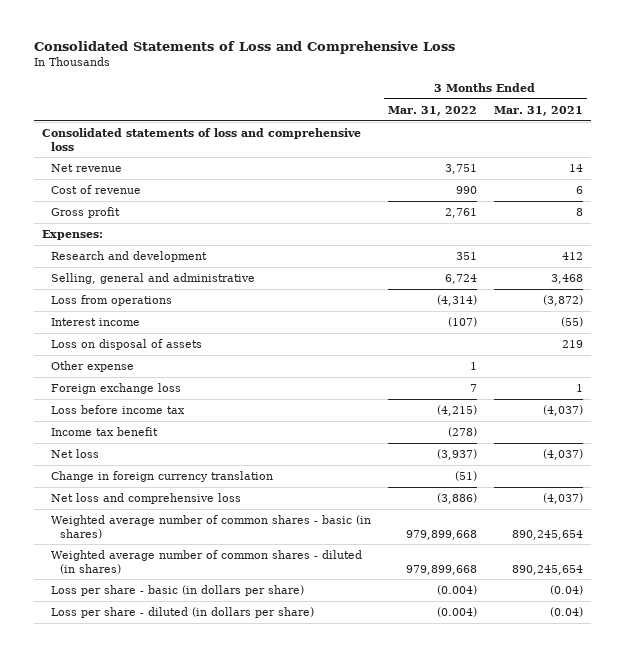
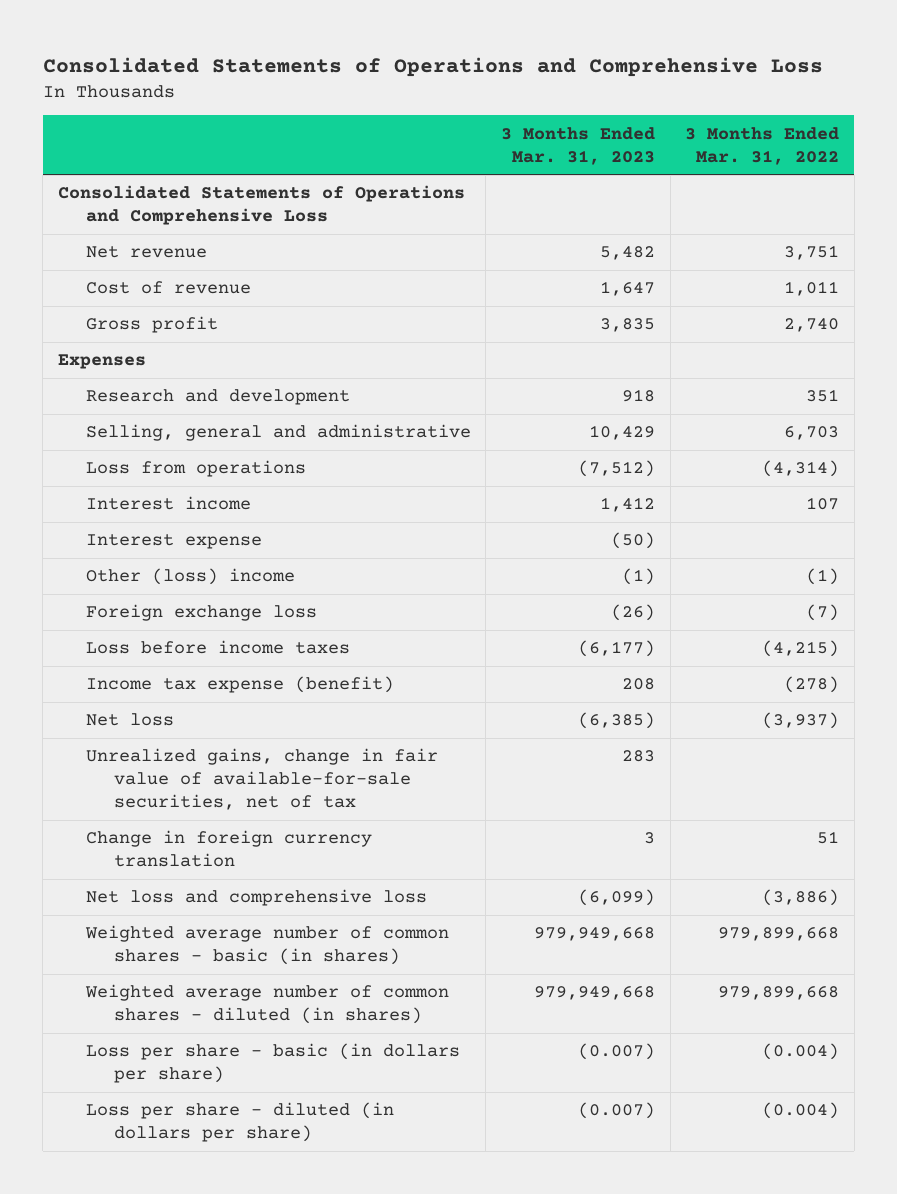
[33,40,455,54] Consolidated Statements of Loss and Comprehensive Loss -> [42,56,823,77] Consolidated Statements of Operations and Comprehensive Loss
[493,105,583,116] Mar. 31, 2021 -> none
none -> [500,126,655,165] 3 Months Ended Mar. 31, 2023
[42,127,362,151] Consolidated statements of loss and comprehensive loss -> [57,185,465,226] Consolidated Statements of Operations and Comprehensive Loss
[455,185,477,194] 990 -> [784,281,840,297] 1,011
[444,207,477,218] 2,761 -> [784,318,840,333] 2,740
[42,229,104,240] Expenses: -> [57,354,146,370] Expenses
[444,273,477,284] 6,724 -> [784,426,840,441] 6,703
[50,338,202,350] Loss on disposal of assets -> none
[50,360,134,372] Other expense -> none
[447,316,477,327] (107) -> [806,497,840,511] 107
none -> [85,534,262,550] Interest expense
none -> [85,568,295,586] Other (loss) income
[469,383,477,392] 7 -> [806,604,840,622] (7)
[50,404,185,414] Loss before income tax -> [85,640,350,655] Loss before income taxes
[50,426,158,436] Income tax benefit -> [85,676,394,694] Income tax expense (benefit)
none -> [85,748,438,811] Unrealized gains, change in fair value of available-for-sale securities, net of tax
[454,470,477,481] (51) -> [817,831,840,845] 51

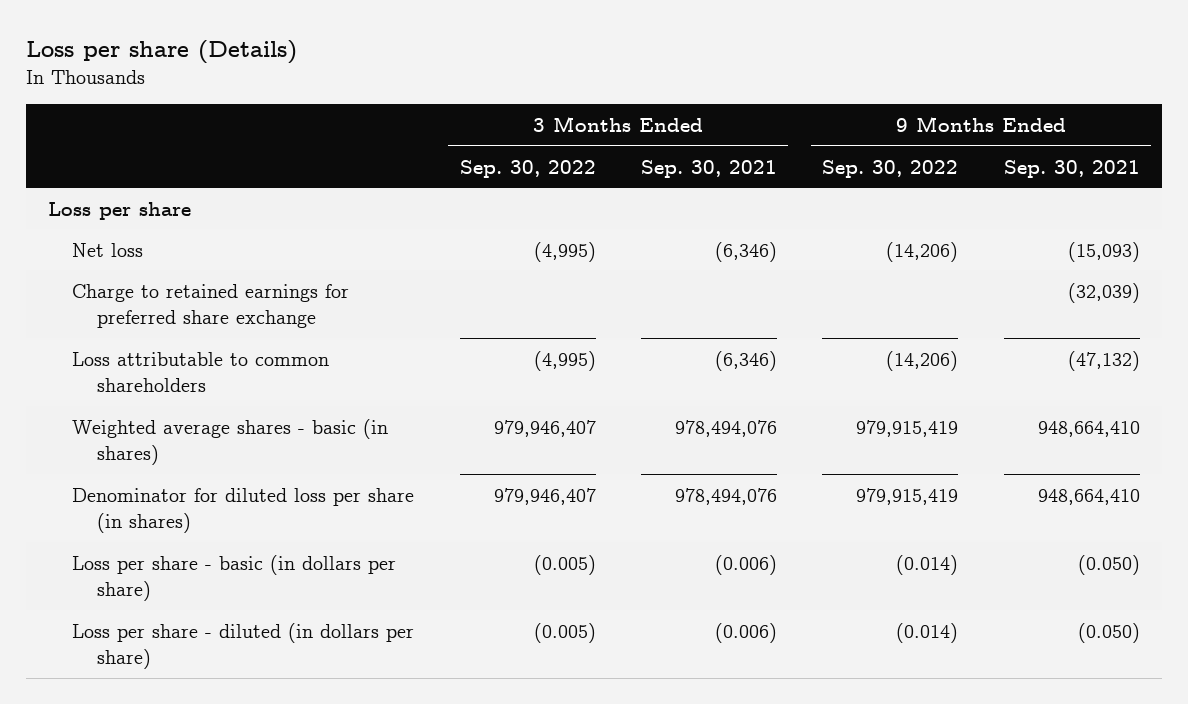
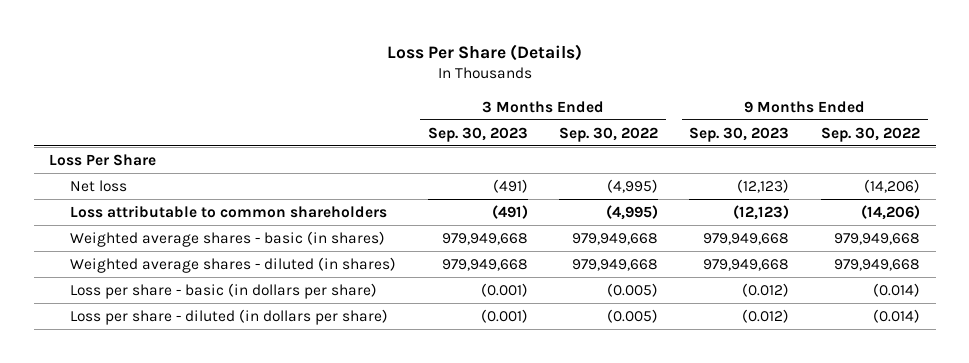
[25,40,297,65] Loss per share (Details) -> [386,43,582,61] Loss Per Share (Details)
[641,159,778,178] Sep. 30, 2021 -> none
[1003,159,1140,178] Sep. 30, 2021 -> none
none -> [427,126,528,142] Sep. 30, 2023
none -> [689,126,790,142] Sep. 30, 2023
[48,201,192,220] Loss per share -> [49,153,157,166] Loss Per Share
[72,283,350,328] Charge to retained earnings for preferred share exchange -> none
[493,419,596,437] 979,946,407 -> [571,232,658,245] 979,949,668
[856,419,959,437] 979,915,419 -> [833,232,920,245] 979,949,668
[72,487,415,533] Denominator for diluted loss per share (in shares) -> [70,256,397,273] Weighted average shares - diluted (in shares)
[493,487,596,505] 979,946,407 -> [571,258,658,271] 979,949,668
[856,487,959,505] 979,915,419 -> [833,258,920,271] 979,949,668

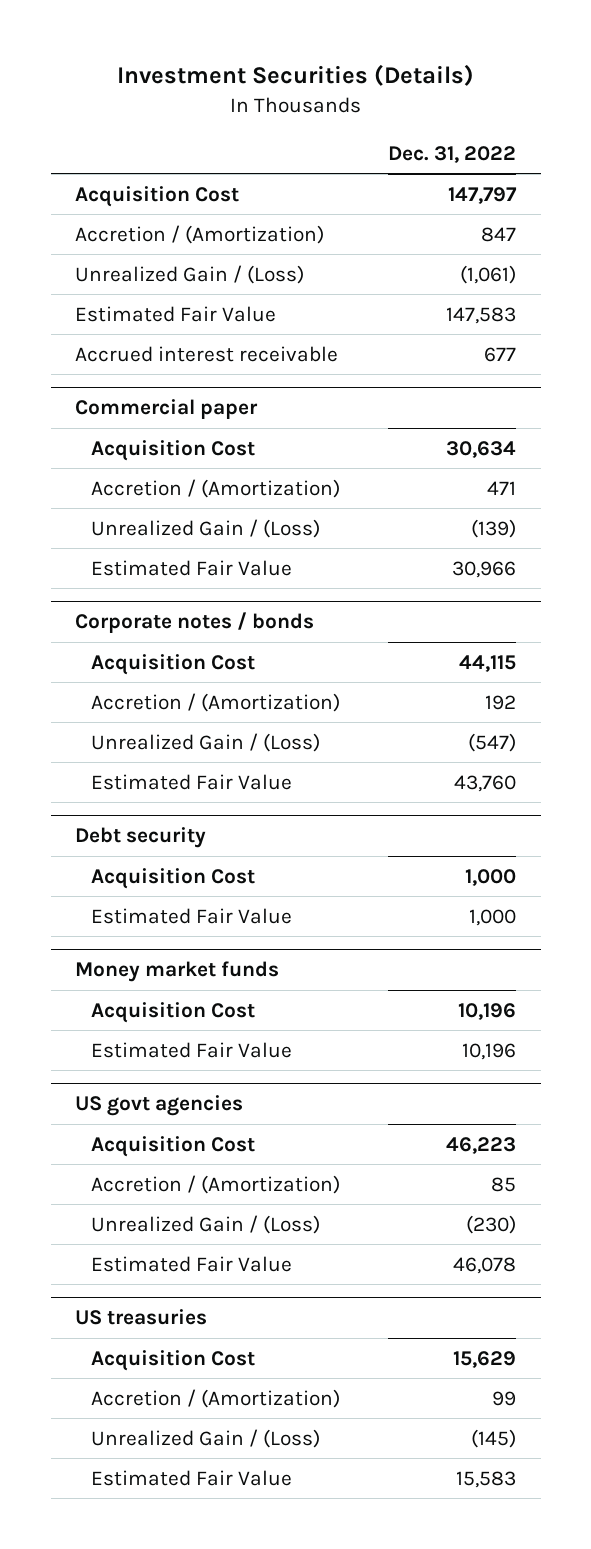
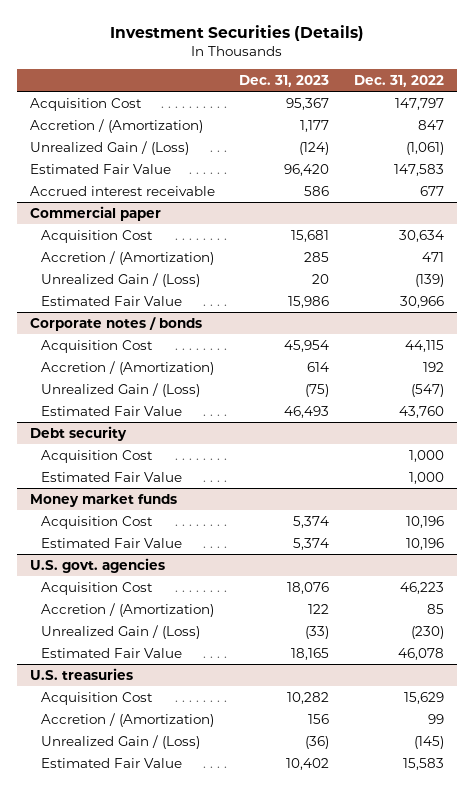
none -> [239,74,330,87] Dec. 31, 2023
[74,1095,243,1117] US govt agencies -> [29,557,165,573] U.S. govt. agencies
[74,1309,207,1326] US treasuries -> [29,667,133,680] U.S. treasuries

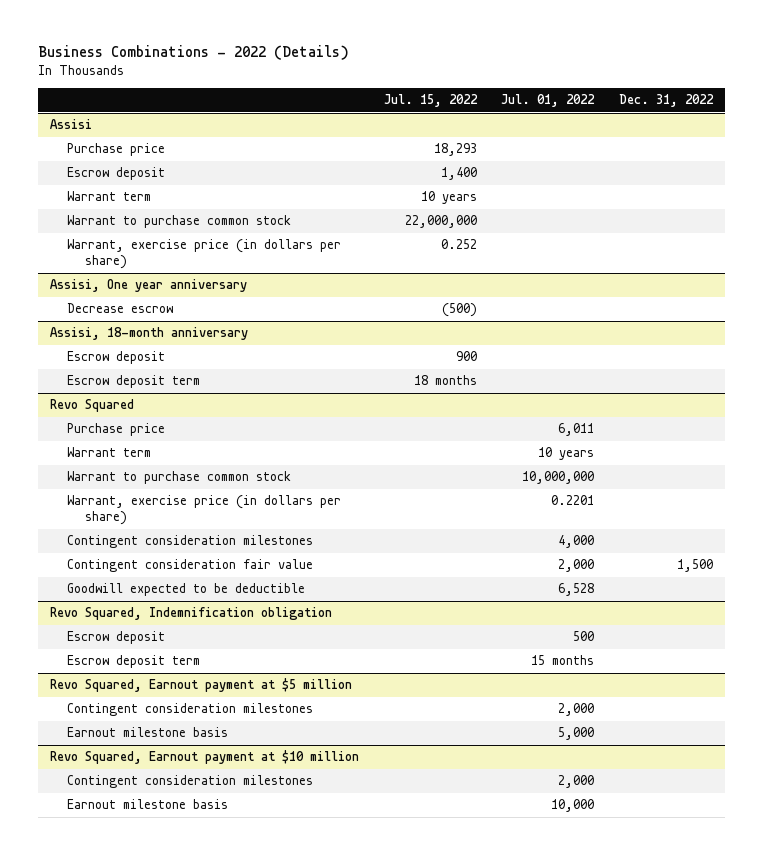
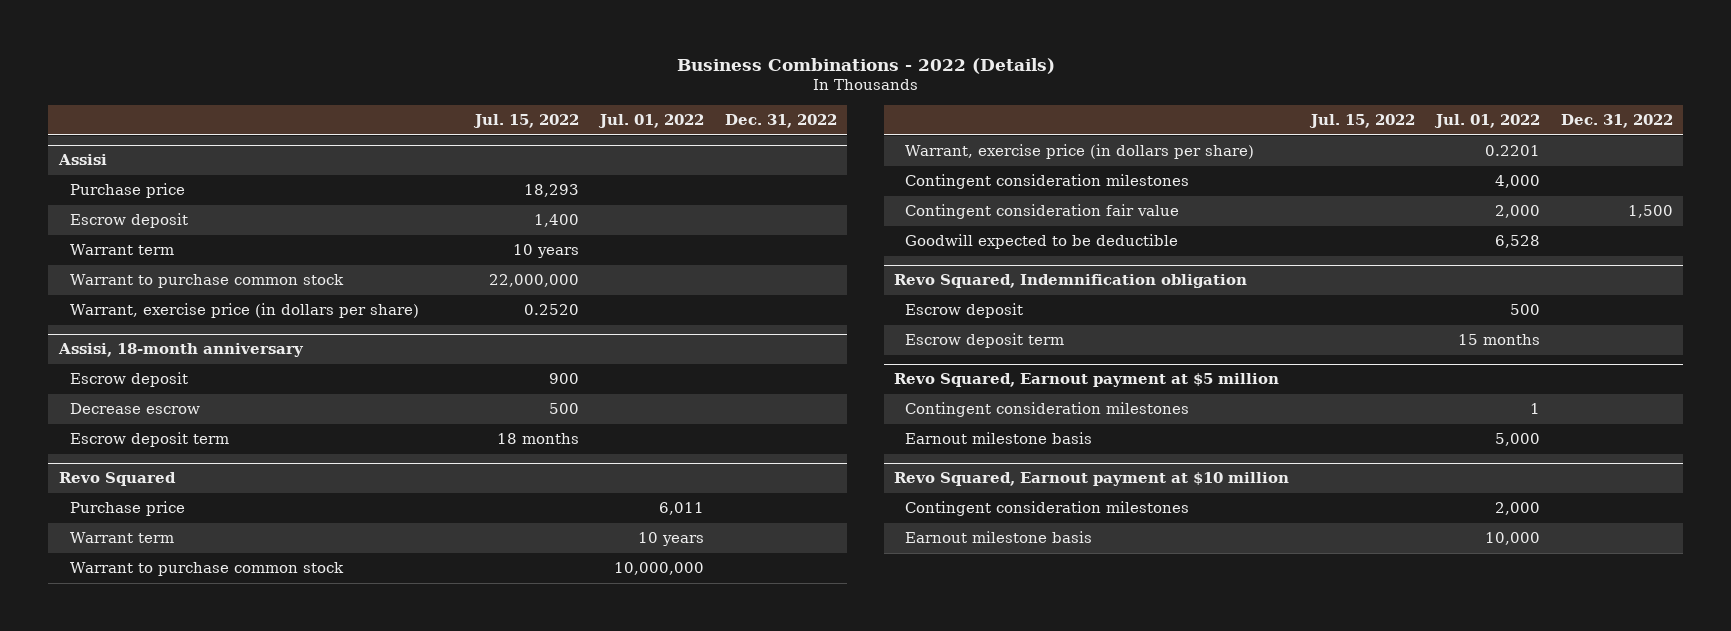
[49,279,247,293] Assisi, One year anniversary -> none
[67,303,174,314] Decrease escrow -> none
[440,239,477,250] 0.252 -> [523,304,579,316] 0.2520
none -> [69,403,200,415] Decrease escrow
[558,703,595,717] 2,000 -> [1529,403,1540,415] 1

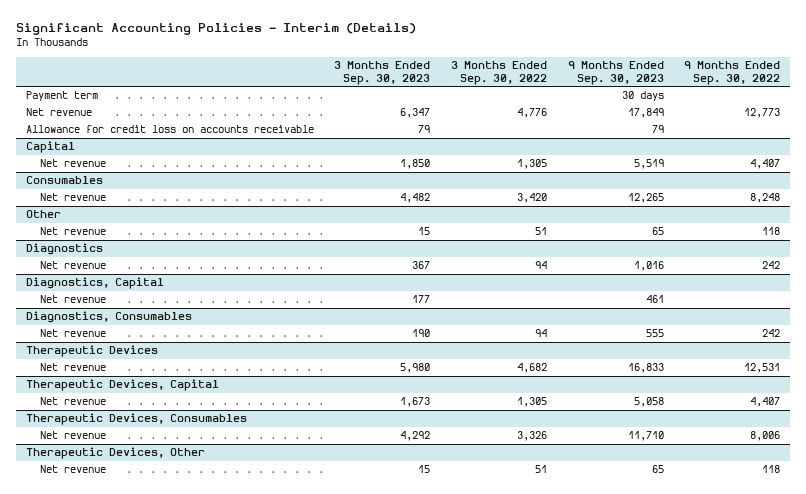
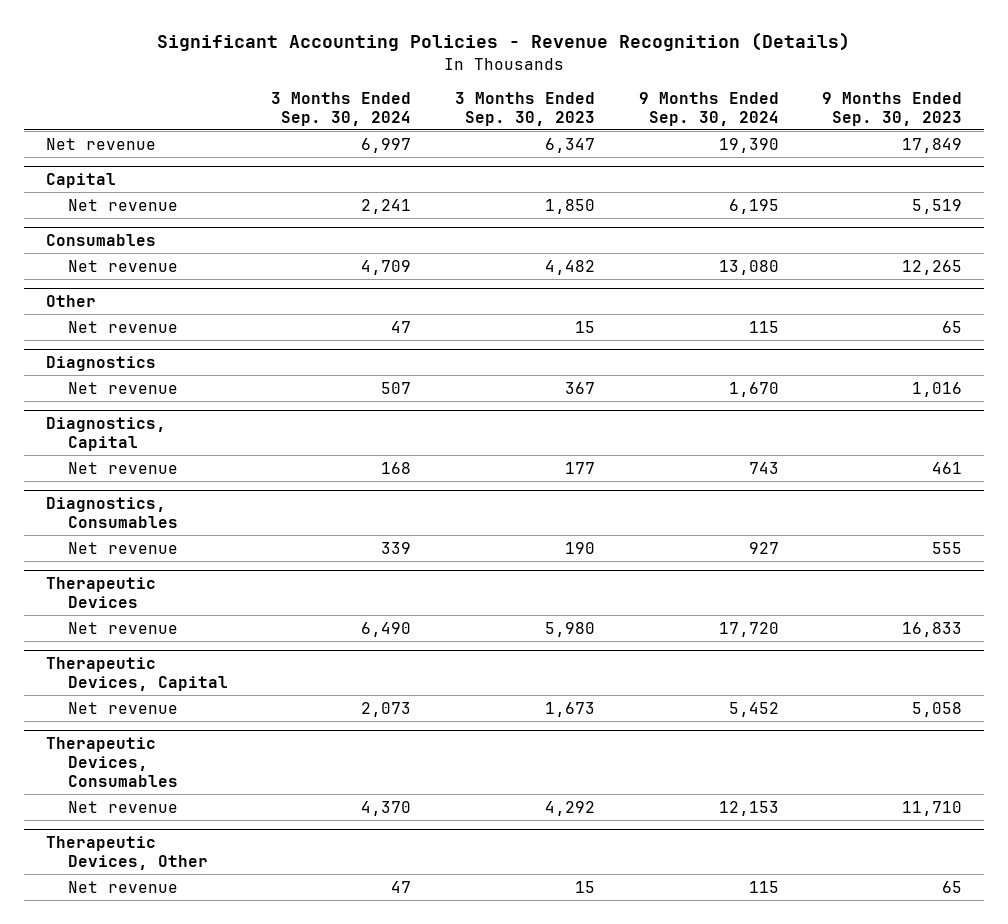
[15,22,416,35] Significant Accounting Policies - Interim (Details) -> [157,32,851,52] Significant Accounting Policies - Revenue Recognition (Details)
[450,61,547,85] 3 Months Ended Sep. 30, 2022 -> none
[684,61,781,85] 9 Months Ended Sep. 30, 2022 -> none
none -> [271,91,412,126] 3 Months Ended Sep. 30, 2024
none -> [638,91,779,126] 9 Months Ended Sep. 30, 2024
[25,91,98,102] Payment term -> none
[25,125,314,134] Allowance for credit loss on accounts receivable -> none

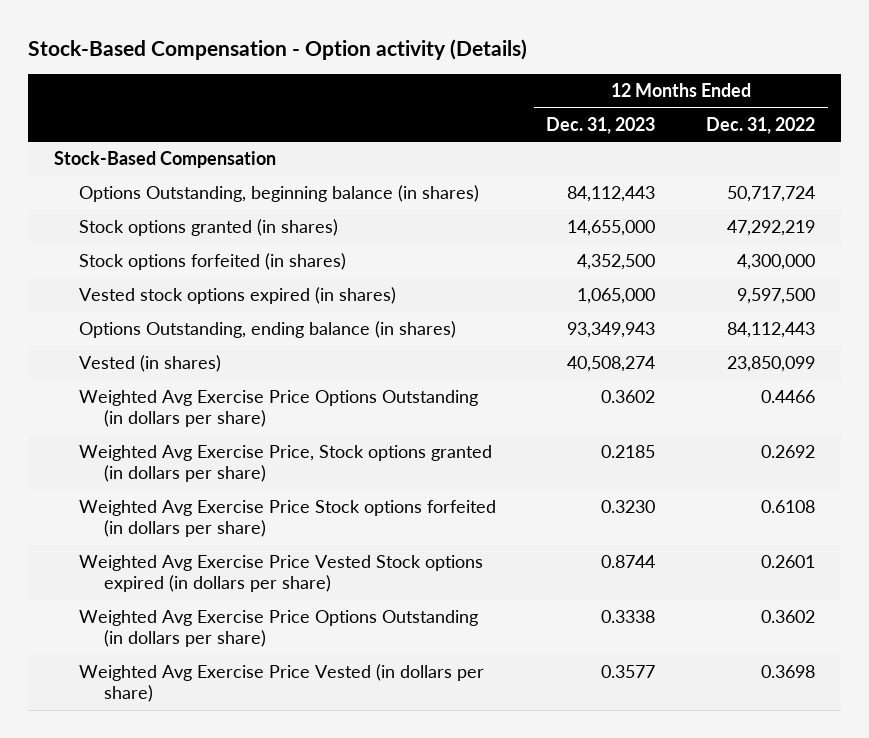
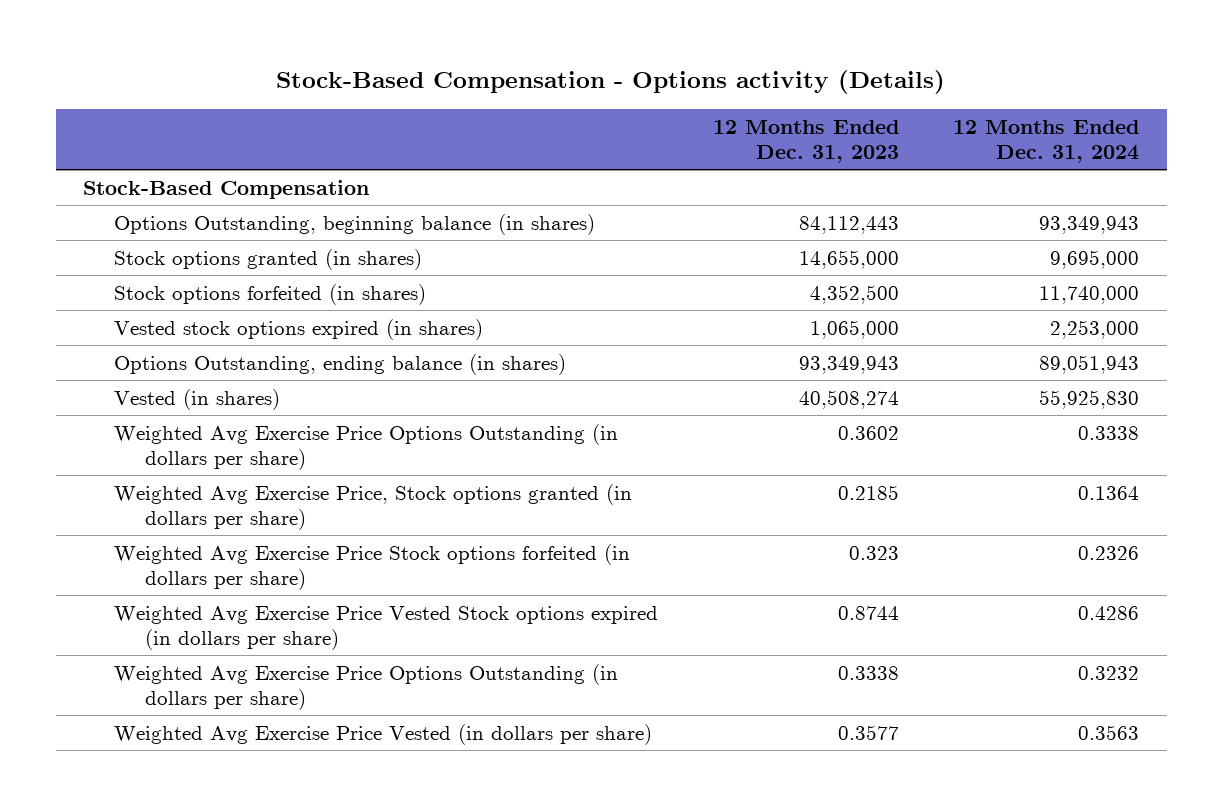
[28,38,528,60] Stock-Based Compensation - Option activity (Details) -> [276,70,946,95] Stock-Based Compensation - Options activity (Details)
[706,116,816,134] Dec. 31, 2022 -> none
none -> [953,119,1140,163] 12 Months Ended Dec. 31, 2024
[601,500,656,514] 0.3230 -> [848,545,899,560] 0.323

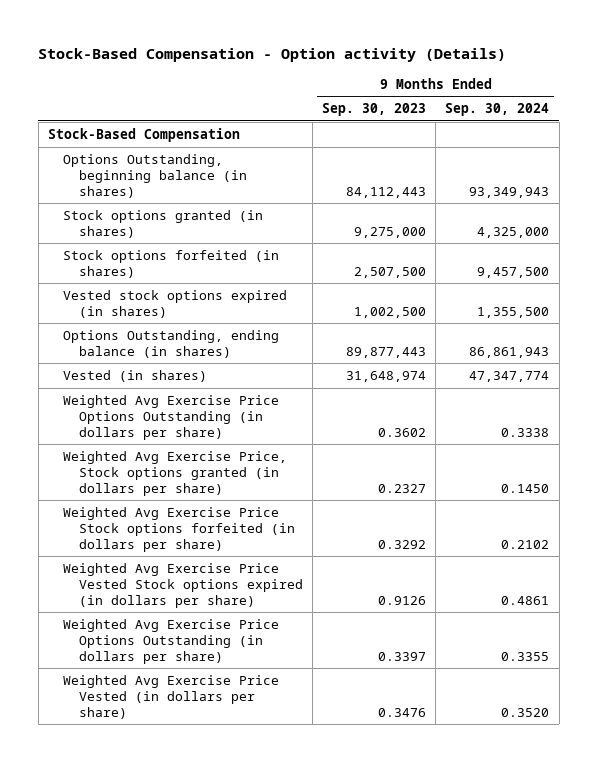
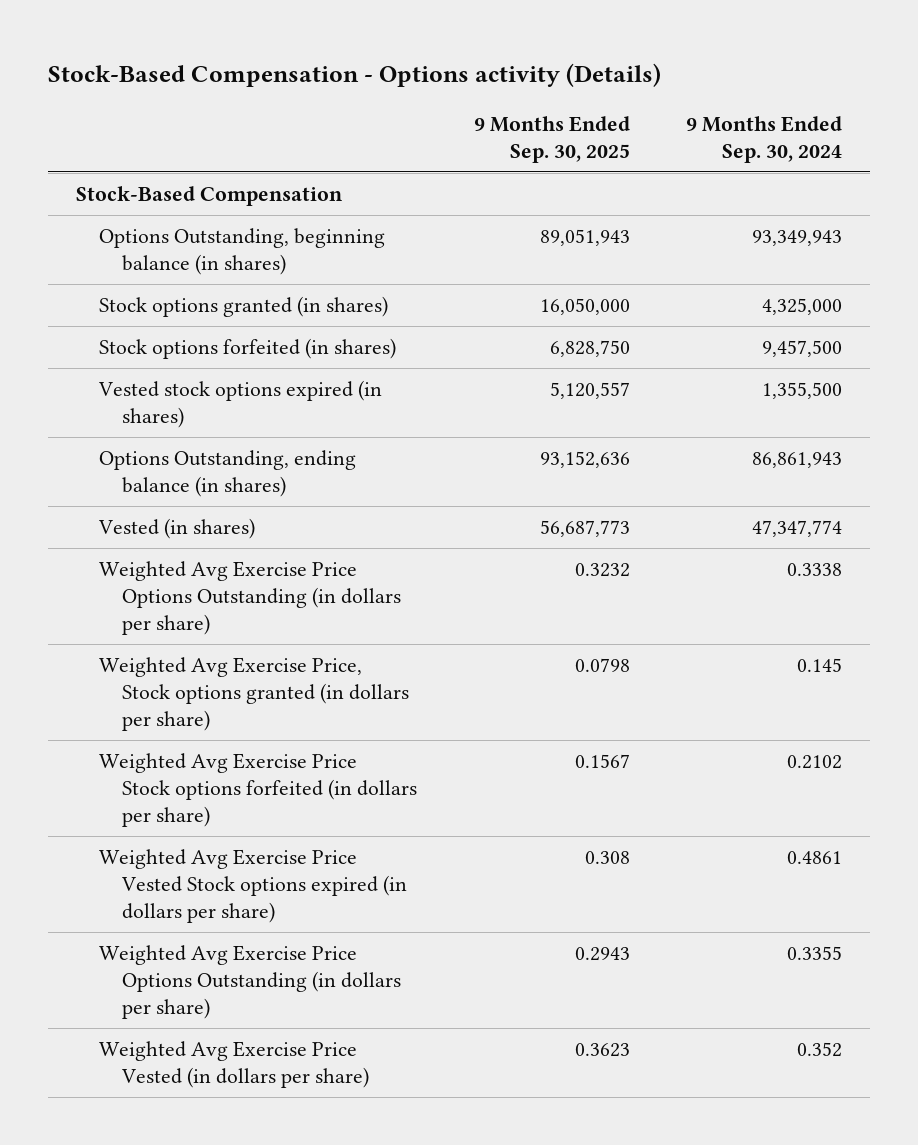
[38,47,507,62] Stock-Based Compensation - Option activity (Details) -> [47,62,661,87] Stock-Based Compensation - Options activity (Details)
[322,103,427,117] Sep. 30, 2023 -> none
none -> [473,115,630,163] 9 Months Ended Sep. 30, 2025
[501,483,550,493] 0.1450 -> [796,657,842,672] 0.145
[501,707,550,717] 0.3520 -> [796,1041,842,1057] 0.352

